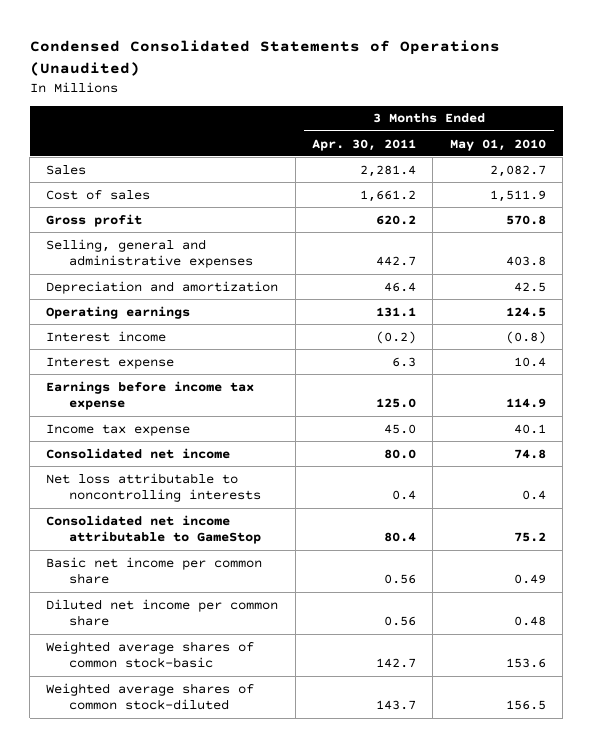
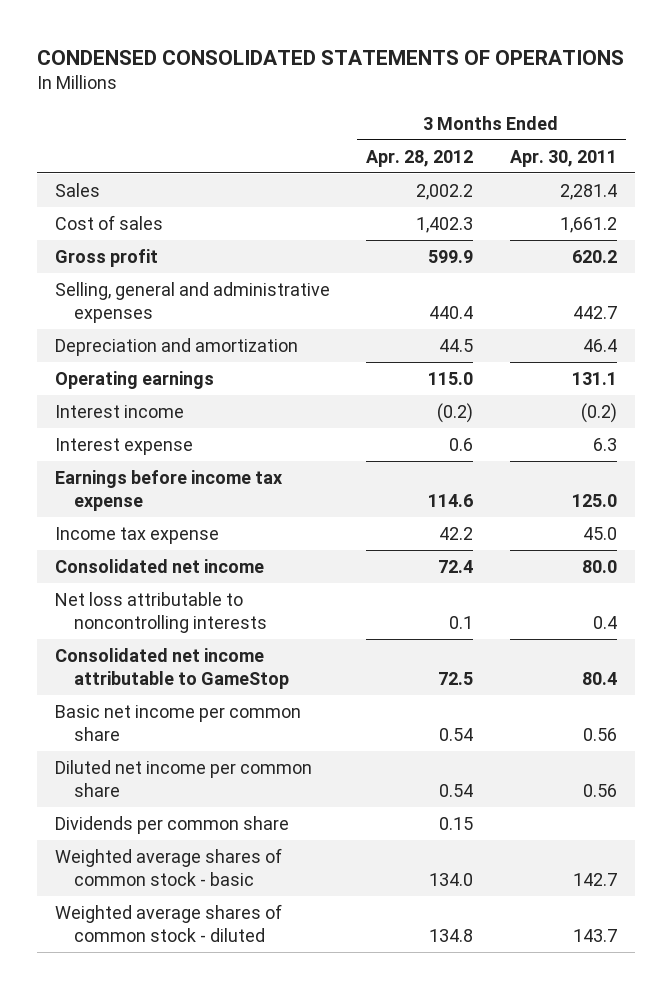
[29,40,500,76] Condensed Consolidated Statements of Operations (Unaudited) -> [36,49,624,65] CONDENSED CONSOLIDATED STATEMENTS OF OPERATIONS
[449,138,546,151] May 01, 2010 -> none
none -> [366,149,474,167] Apr. 28, 2012
none -> [54,815,289,834] Dividends per common share
[46,640,255,669] Weighted average shares of common stock-basic -> [54,847,282,887] Weighted average shares of common stock - basic
[46,682,255,711] Weighted average shares of common stock-diluted -> [54,903,282,943] Weighted average shares of common stock - diluted

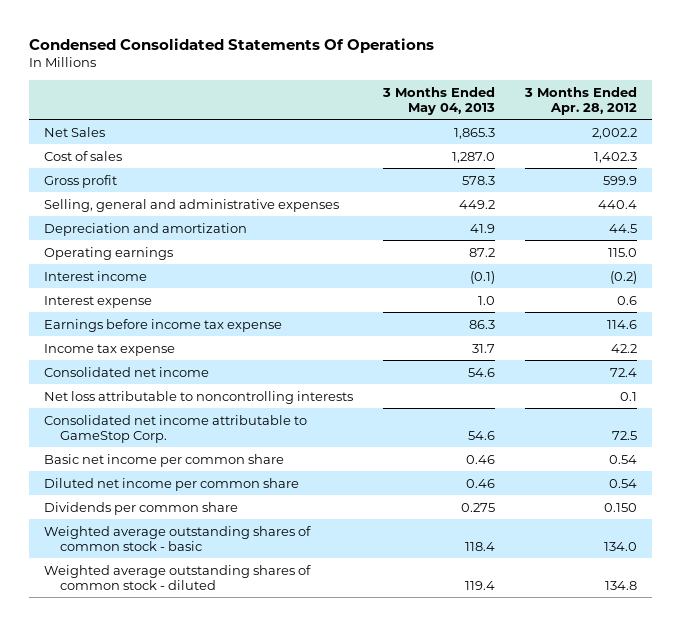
[36,49,624,65] CONDENSED CONSOLIDATED STATEMENTS OF OPERATIONS -> [29,37,435,53] Condensed Consolidated Statements Of Operations
[509,149,617,167] Apr. 30, 2011 -> none
none -> [382,86,496,115] 3 Months Ended May 04, 2013
[54,182,100,197] Sales -> [44,126,106,137] Net Sales
[54,647,290,690] Consolidated net income attributable to GameStop -> [44,414,308,443] Consolidated net income attributable to GameStop Corp.
[439,816,474,830] 0.15 -> [604,502,638,512] 0.150
[54,847,282,887] Weighted average shares of common stock - basic -> [44,525,312,551] Weighted average outstanding shares of common stock - basic
[54,903,282,943] Weighted average shares of common stock - diluted -> [44,564,312,590] Weighted average outstanding shares of common stock - diluted

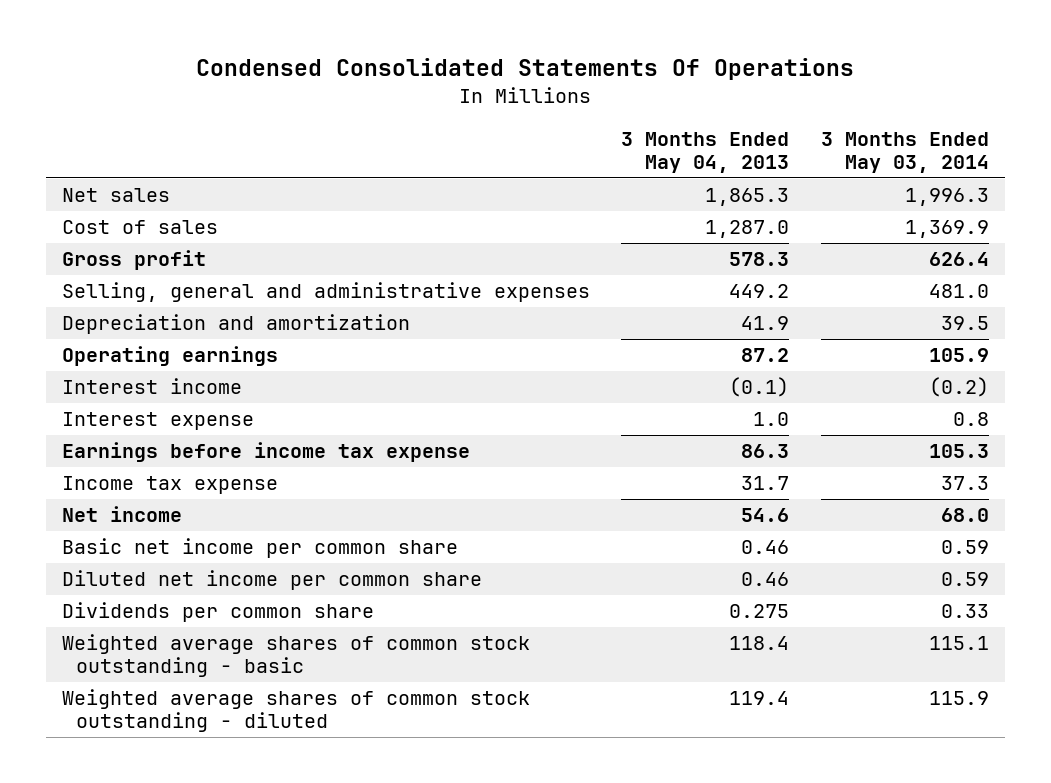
[524,86,638,115] 3 Months Ended Apr. 28, 2012 -> none
none -> [821,131,990,173] 3 Months Ended May 03, 2014
[44,126,106,137] Net Sales -> [61,188,170,203] Net sales
[44,366,210,377] Consolidated net income -> none
[44,390,354,404] Net loss attributable to noncontrolling interests -> none
[44,414,308,443] Consolidated net income attributable to GameStop Corp. -> [61,506,182,523] Net income
[44,525,312,551] Weighted average outstanding shares of common stock - basic -> [61,634,530,678] Weighted average shares of common stock outstanding - basic
[44,564,312,590] Weighted average outstanding shares of common stock - diluted -> [61,689,530,733] Weighted average shares of common stock outstanding - diluted

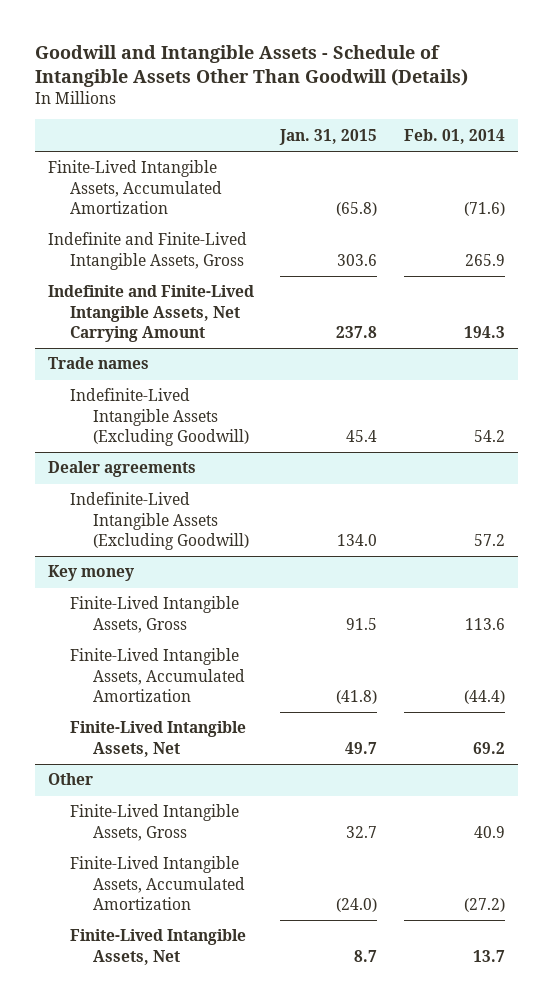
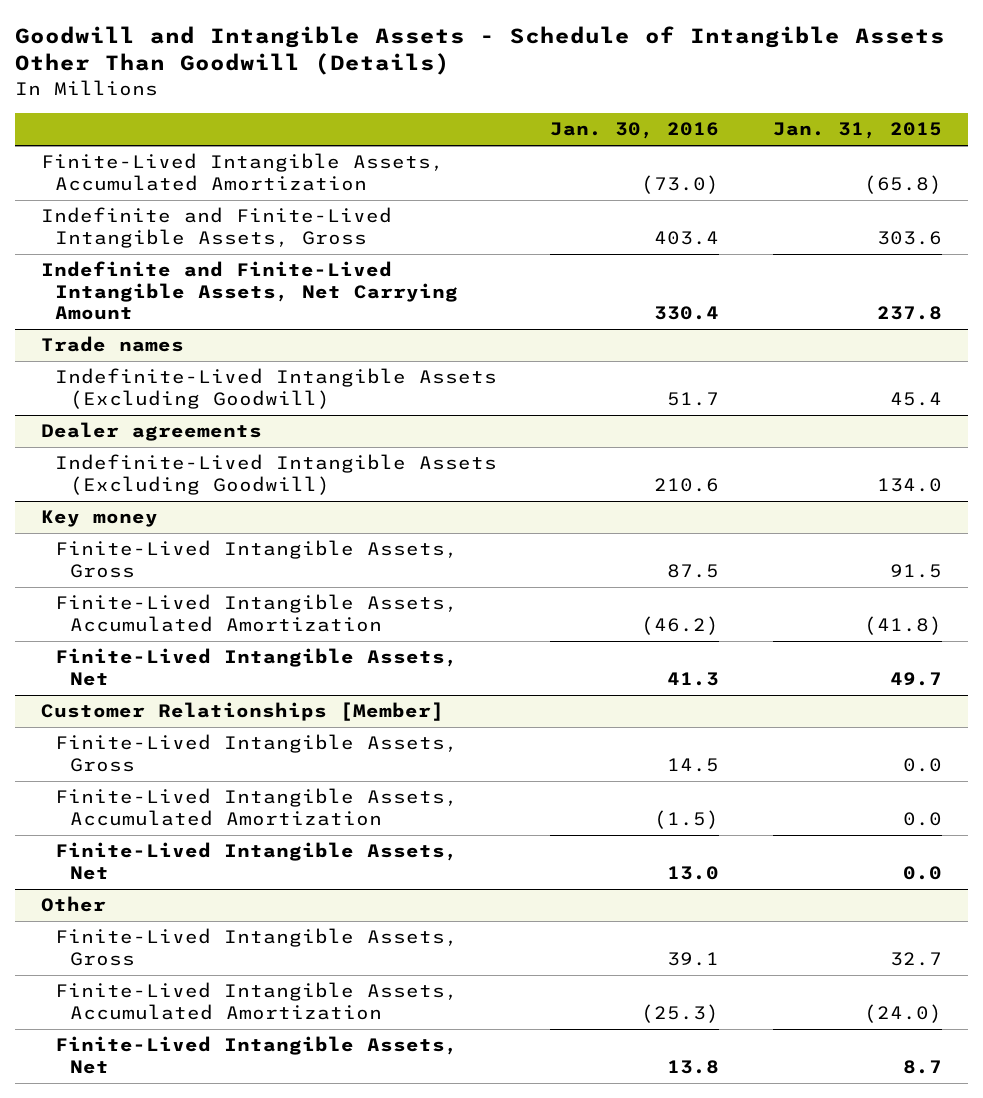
[403,128,505,144] Feb. 01, 2014 -> none
none -> [550,122,720,140] Jan. 30, 2016
none -> [41,702,445,722] Customer Relationships [Member]
none -> [55,734,459,772] Finite-Lived Intangible Assets, Gross
none -> [55,788,459,826] Finite-Lived Intangible Assets, Accumulated Amortization
none -> [55,842,459,880] Finite-Lived Intangible Assets, Net

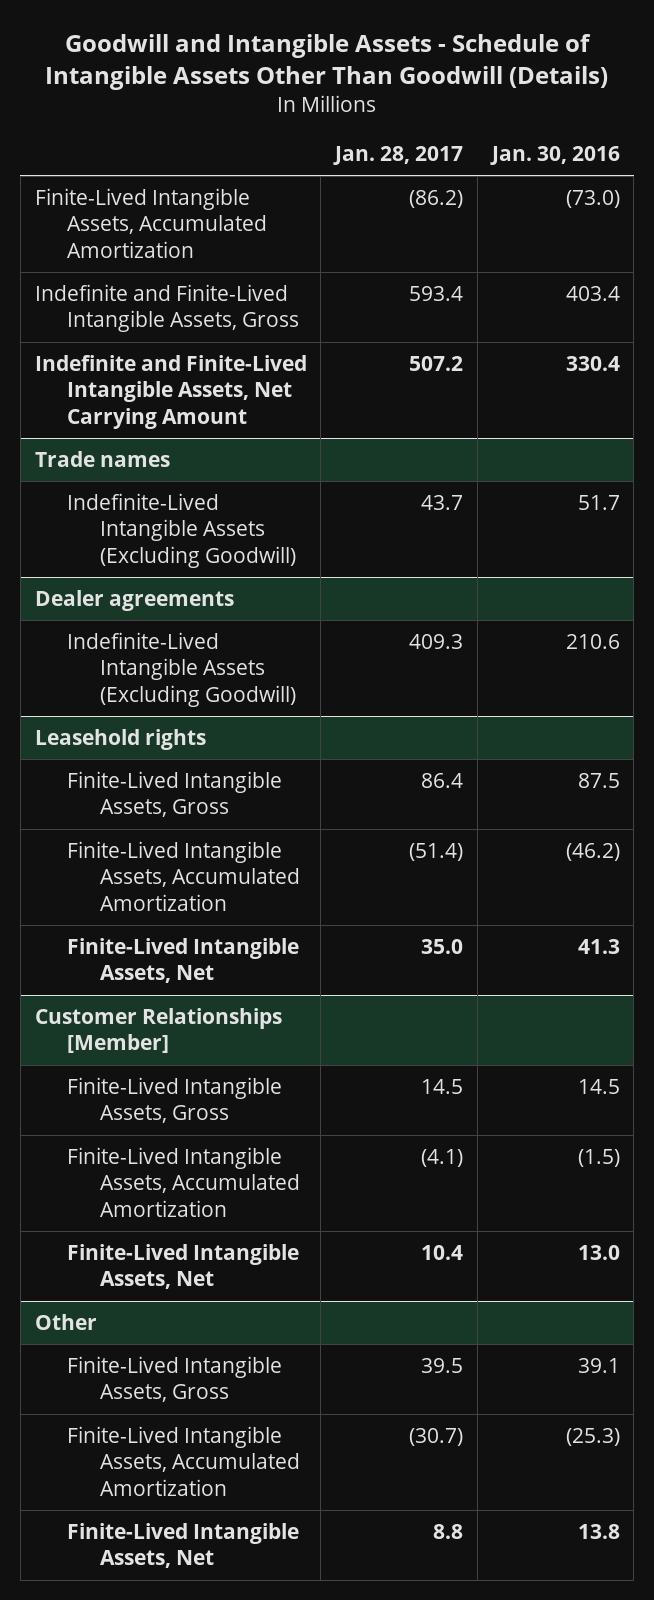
[772,122,942,140] Jan. 31, 2015 -> none
none -> [333,146,464,166] Jan. 28, 2017
[41,510,159,528] Key money -> [34,728,206,750] Leasehold rights

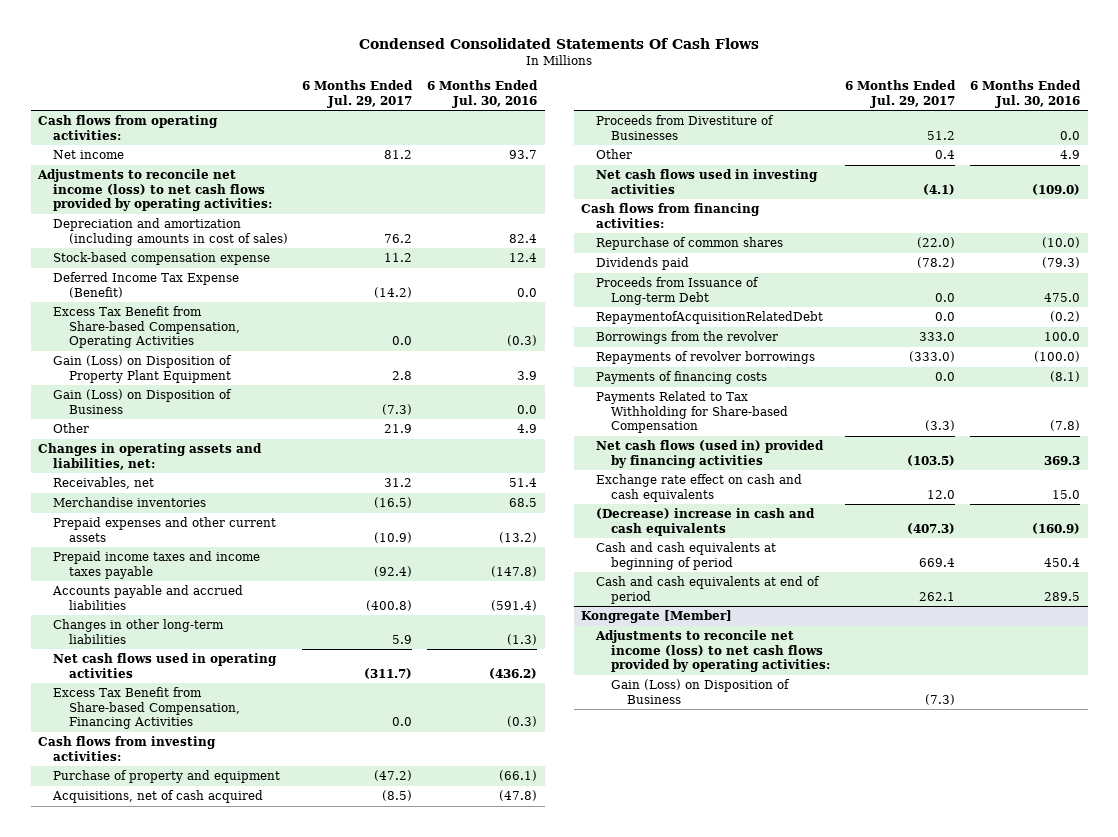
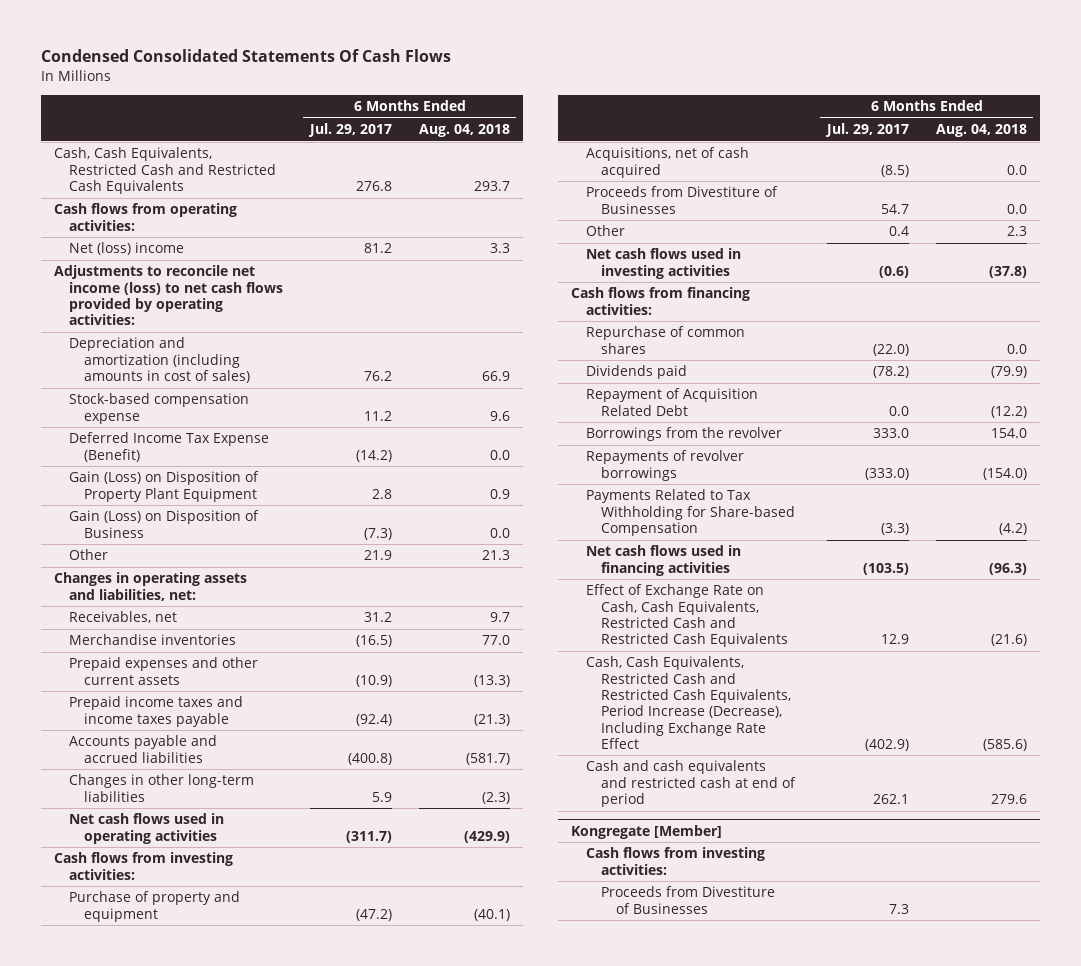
[427,80,539,108] 6 Months Ended Jul. 30, 2016 -> none
none -> [418,124,510,138] Aug. 04, 2018
none -> [53,147,276,195] Cash, Cash Equivalents, Restricted Cash and Restricted Cash Equivalents
[53,150,125,160] Net income -> [68,242,184,256] Net (loss) income
[53,306,240,349] Excess Tax Benefit from Share-based Compensation, Operating Activities -> none
[53,687,240,730] Excess Tax Benefit from Share-based Compensation, Financing Activities -> none
[927,130,956,140] 51.2 -> [880,203,909,214] 54.7
[923,183,956,195] (4.1) -> [878,265,909,278] (0.6)
[596,277,760,305] Proceeds from Issuance of Long-term Debt -> none
[596,311,824,325] RepaymentofAcquisitionRelatedDebt -> [586,388,759,416] Repayment of Acquisition Related Debt
[596,371,768,385] Payments of financing costs -> none
[596,508,816,536] (Decrease) increase in cash and cash equivalents -> none
[596,576,821,604] Cash and cash equivalents at end of period -> none
[596,440,825,468] Net cash flows (used in) provided by financing activities -> [586,545,742,576] Net cash flows used in financing activities
[596,474,803,502] Exchange rate effect on cash and cash equivalents -> [586,584,789,648] Effect of Exchange Rate on Cash, Cash Equivalents, Restricted Cash and Restricted Cash Equivalents
[927,489,956,499] 12.0 -> [880,634,909,645] 12.9
none -> [586,656,792,749] Cash, Cash Equivalents, Restricted Cash and Restricted Cash Equivalents, Period Increase (Decrease), Including Exchange Rate Effect
[596,542,777,570] Cash and cash equivalents at beginning of period -> [586,760,797,808] Cash and cash equivalents and restricted cash at end of period
[919,557,956,567] 669.4 -> [872,794,909,805] 262.1
[595,630,831,673] Adjustments to reconcile net income (loss) to net cash flows provided by operating activities: -> none
[611,679,791,704] Gain (Loss) on Disposition of Business -> none
none -> [586,847,766,875] Cash flows from investing activities:
none -> [601,886,776,914] Proceeds from Divestiture of Businesses

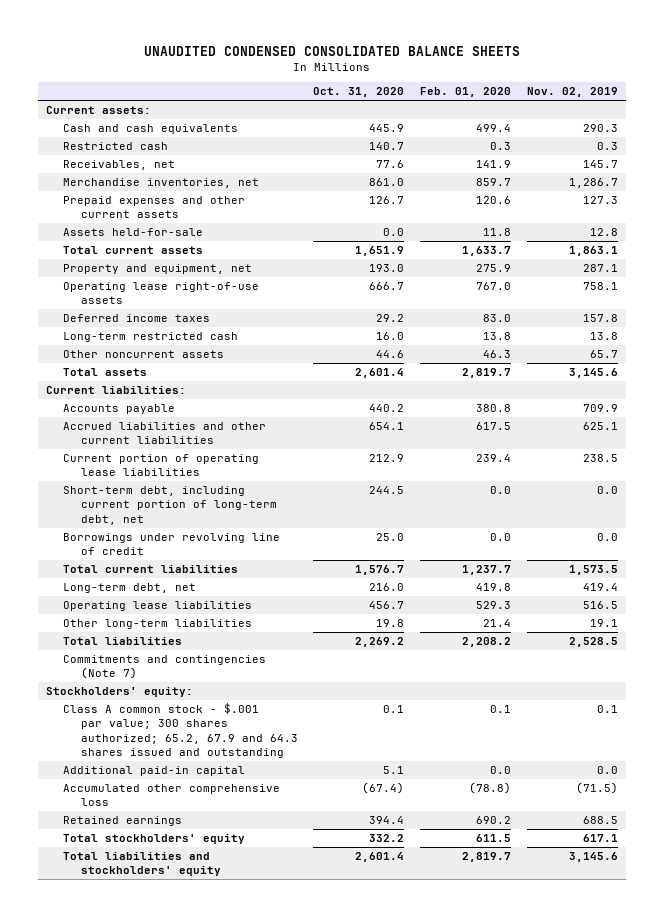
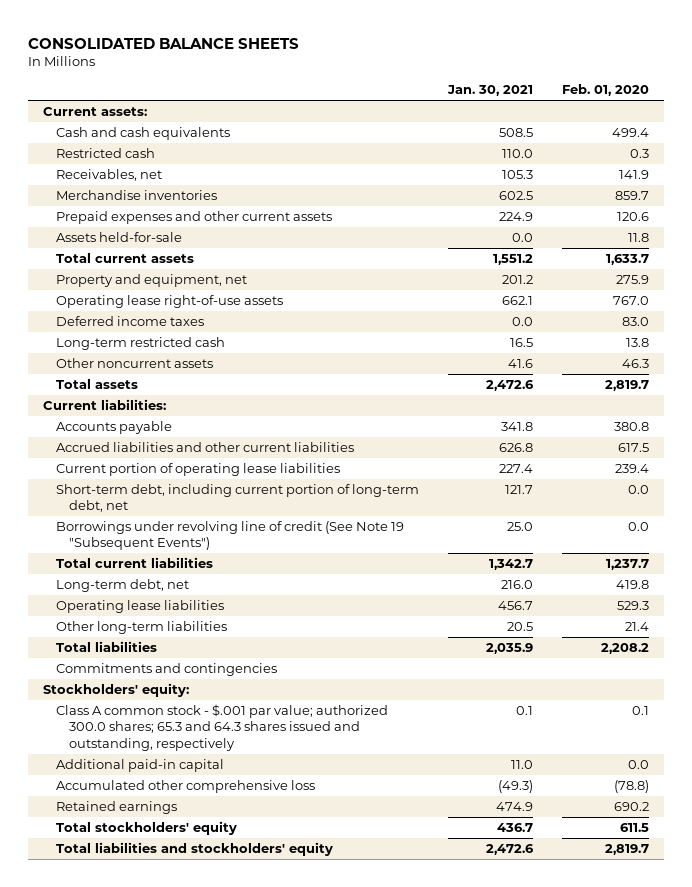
[144,45,521,56] UNAUDITED CONDENSED CONSOLIDATED BALANCE SHEETS -> [28,37,300,49] CONSOLIDATED BALANCE SHEETS
[313,87,405,98] Oct. 31, 2020 -> none
[526,87,618,98] Nov. 02, 2019 -> none
none -> [446,85,533,97] Jan. 30, 2021
[63,178,260,189] Merchandise inventories, net -> [55,189,217,200] Merchandise inventories
[63,533,281,556] Borrowings under revolving line of credit -> [55,520,404,551] Borrowings under revolving line of credit (See Note 19 "Subsequent Events")
[63,655,267,680] Commitments and contingencies (Note 7) -> [55,662,277,676] Commitments and contingencies
[63,703,298,758] Class A common stock - $.001 par value; 300 shares authorized; 65.2, 67.9 and 64.3 shares issued and outstanding -> [55,703,388,751] Class A common stock - $.001 par value; authorized 300.0 shares; 65.3 and 64.3 shares issued and outstanding, respectively

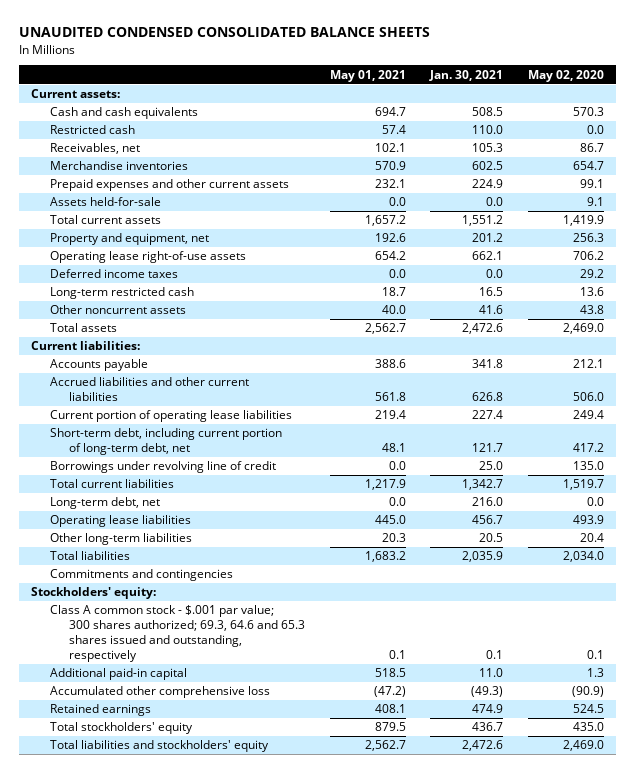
[28,37,300,49] CONSOLIDATED BALANCE SHEETS -> [18,27,430,38] UNAUDITED CONDENSED CONSOLIDATED BALANCE SHEETS
[561,84,649,97] Feb. 01, 2020 -> none
none -> [329,69,406,82] May 01, 2021
none -> [527,69,604,82] May 02, 2020
[55,520,404,551] Borrowings under revolving line of credit (See Note 19 "Subsequent Events") -> [50,461,277,474] Borrowings under revolving line of credit
[55,703,388,751] Class A common stock - $.001 par value; authorized 300.0 shares; 65.3 and 64.3 shares issued and outstanding, respectively -> [50,605,306,663] Class A common stock - $.001 par value; 300 shares authorized; 69.3, 64.6 and 65.3 shares issued and outstanding, respectively

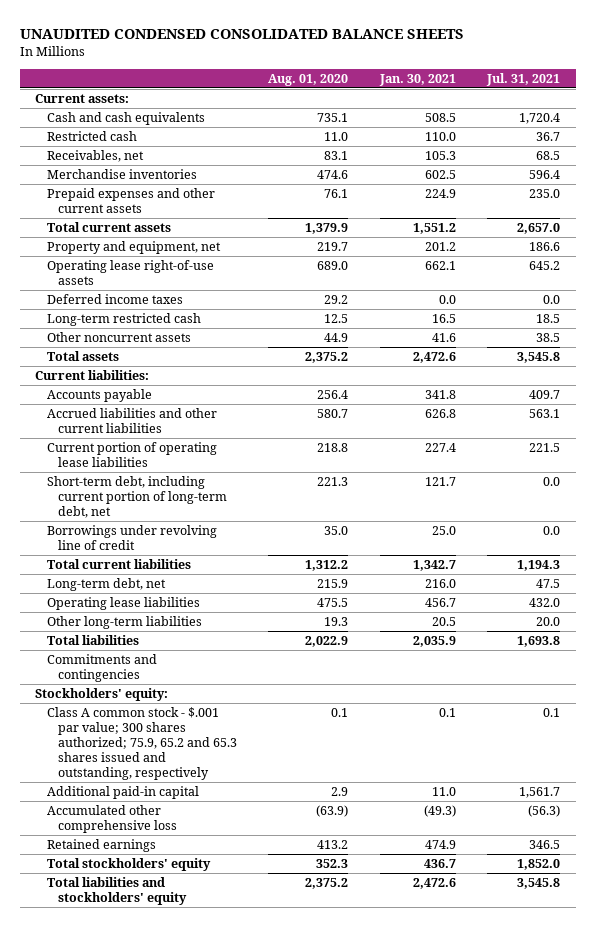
[329,69,406,82] May 01, 2021 -> none
[527,69,604,82] May 02, 2020 -> none
none -> [268,73,349,86] Aug. 01, 2020
none -> [486,72,561,86] Jul. 31, 2021
[50,197,162,207] Assets held-for-sale -> none
[50,605,306,663] Class A common stock - $.001 par value; 300 shares authorized; 69.3, 64.6 and 65.3 shares issued and outstanding, respectively -> [46,706,237,781] Class A common stock - $.001 par value; 300 shares authorized; 75.9, 65.2 and 65.3 shares issued and outstanding, respectively

